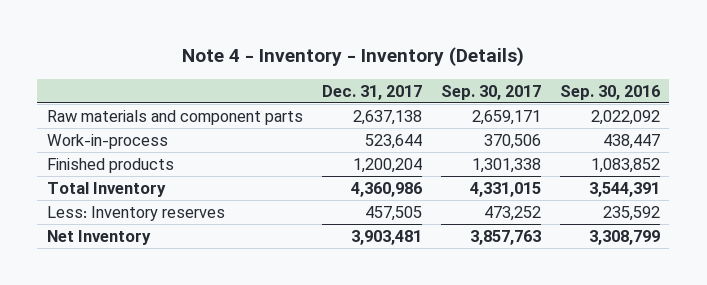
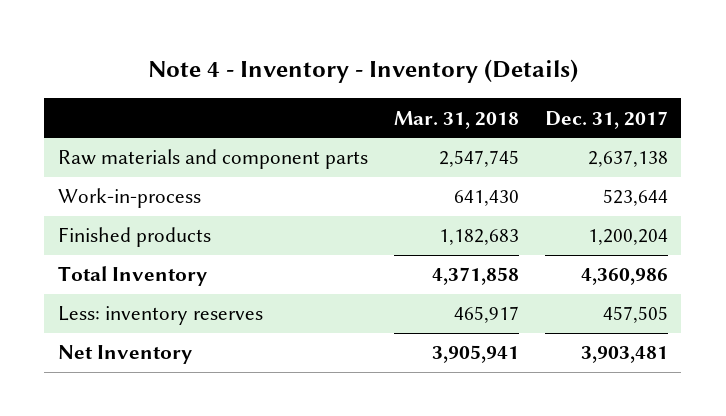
[440,84,541,100] Sep. 30, 2017 -> none
[559,84,660,100] Sep. 30, 2016 -> none
none -> [393,110,519,129] Mar. 31, 2018
[46,205,225,221] Less: Inventory reserves -> [57,306,263,326] Less: inventory reserves

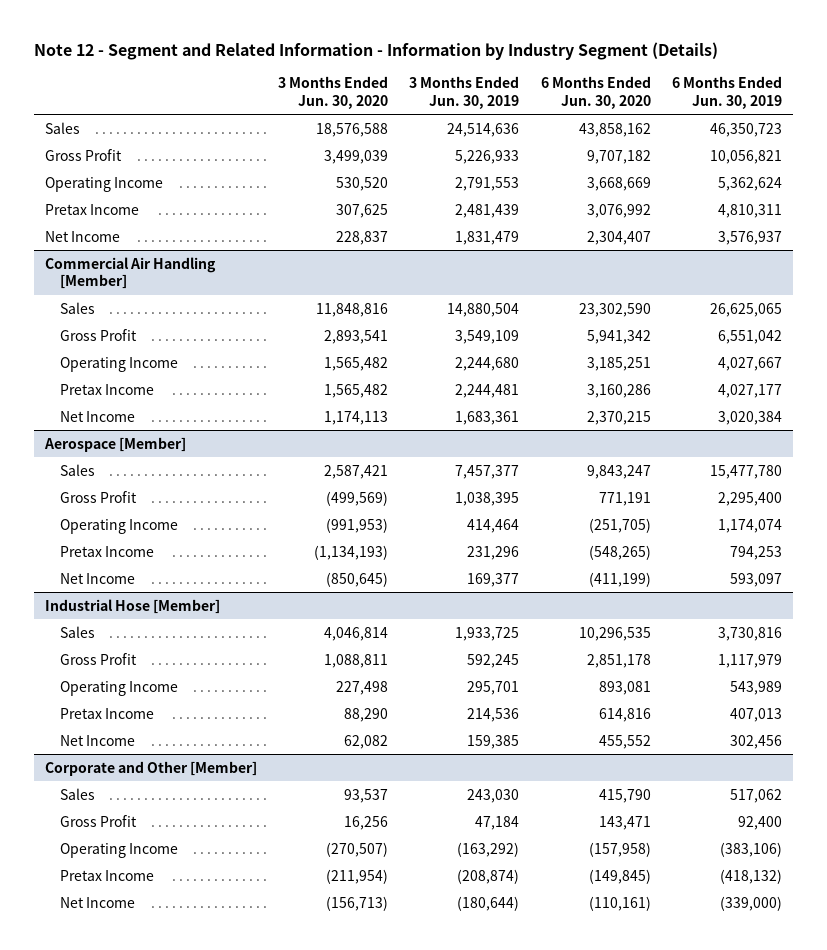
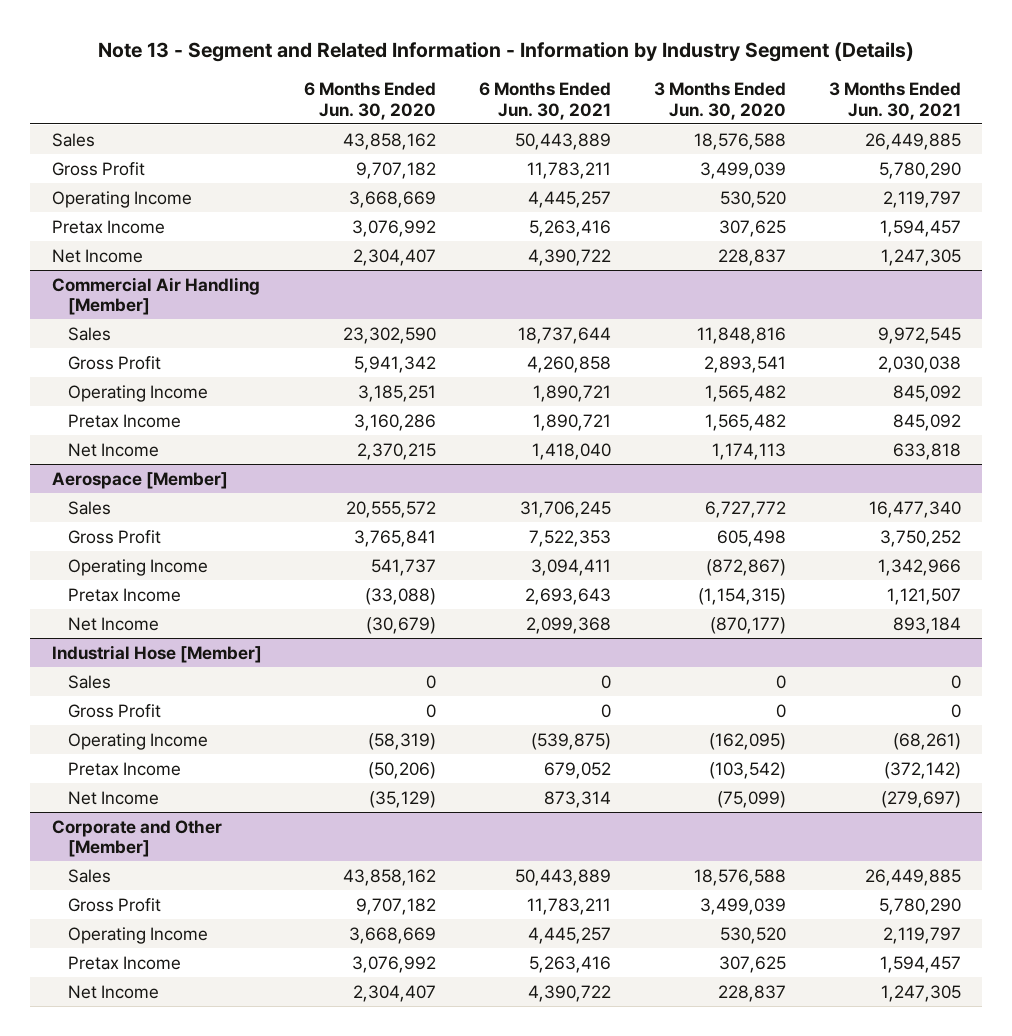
[34,41,719,60] Note 12 - Segment and Related Information - Information by Industry Segment (Details) -> [98,42,915,63] Note 13 - Segment and Related Information - Information by Industry Segment (Details)
[409,75,520,109] 3 Months Ended Jun. 30, 2019 -> none
[672,75,783,109] 6 Months Ended Jun. 30, 2019 -> none
none -> [479,82,612,120] 6 Months Ended Jun. 30, 2021
none -> [828,82,961,120] 3 Months Ended Jun. 30, 2021
[324,464,389,479] 2,587,421 -> [704,500,786,518] 6,727,772
[586,464,651,479] 9,843,247 -> [346,500,437,518] 20,555,572
[326,490,389,506] (499,569) -> [716,529,786,547] 605,498
[598,491,651,506] 771,191 -> [354,529,437,547] 3,765,841
[326,517,389,533] (991,953) -> [705,558,786,576] (872,867)
[588,517,651,533] (251,705) -> [371,558,437,576] 541,737
[314,544,389,560] (1,134,193) -> [697,587,786,605] (1,154,315)
[588,544,651,560] (548,265) -> [365,587,437,605] (33,088)
[326,571,389,587] (850,645) -> [709,616,786,634] (870,177)
[588,571,651,587] (411,199) -> [366,616,437,634] (30,679)
[324,626,389,641] 4,046,814 -> [775,674,786,689] 0
[578,626,651,641] 10,296,535 -> [426,674,437,689] 0
[324,653,389,668] 1,088,811 -> [775,703,786,718] 0
[586,653,651,668] 2,851,178 -> [426,703,437,718] 0
[336,680,389,695] 227,498 -> [708,732,786,750] (162,095)
[598,680,651,695] 893,081 -> [368,732,437,750] (58,319)
[344,707,389,722] 88,290 -> [708,761,786,779] (103,542)
[598,707,651,722] 614,816 -> [368,761,437,779] (50,206)
[344,734,389,749] 62,082 -> [716,790,786,808] (75,099)
[598,734,651,749] 455,552 -> [369,790,437,808] (35,129)
[344,788,389,803] 93,537 -> [693,868,786,886] 18,576,588
[598,788,651,803] 415,790 -> [343,868,437,886] 43,858,162
[344,815,389,830] 16,256 -> [699,897,786,915] 3,499,039
[598,815,651,830] 143,471 -> [356,897,437,915] 9,707,182
[326,841,389,857] (270,507) -> [719,926,786,944] 530,520
[588,841,651,857] (157,958) -> [349,926,437,944] 3,668,669
[326,868,389,884] (211,954) -> [718,955,786,973] 307,625
[588,868,651,884] (149,845) -> [352,955,437,973] 3,076,992
[326,895,389,911] (156,713) -> [717,984,786,1002] 228,837
[588,895,651,911] (110,161) -> [353,984,437,1002] 2,304,407

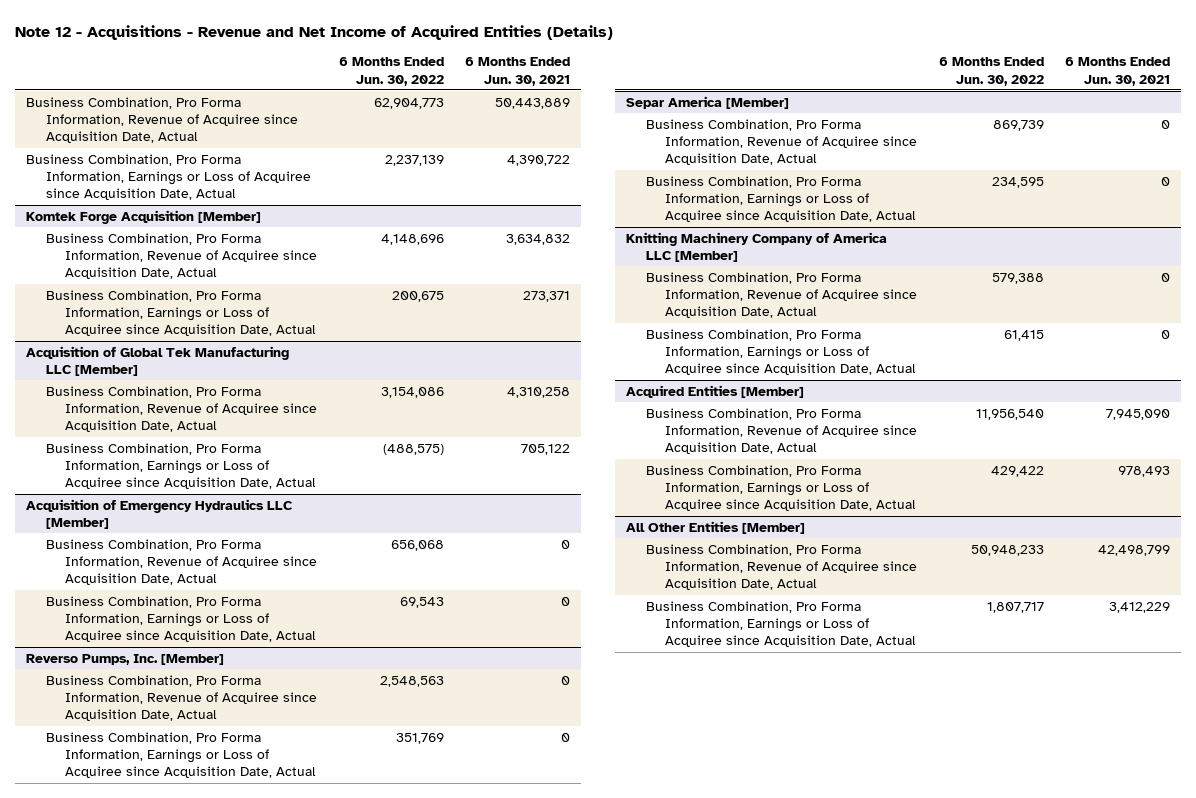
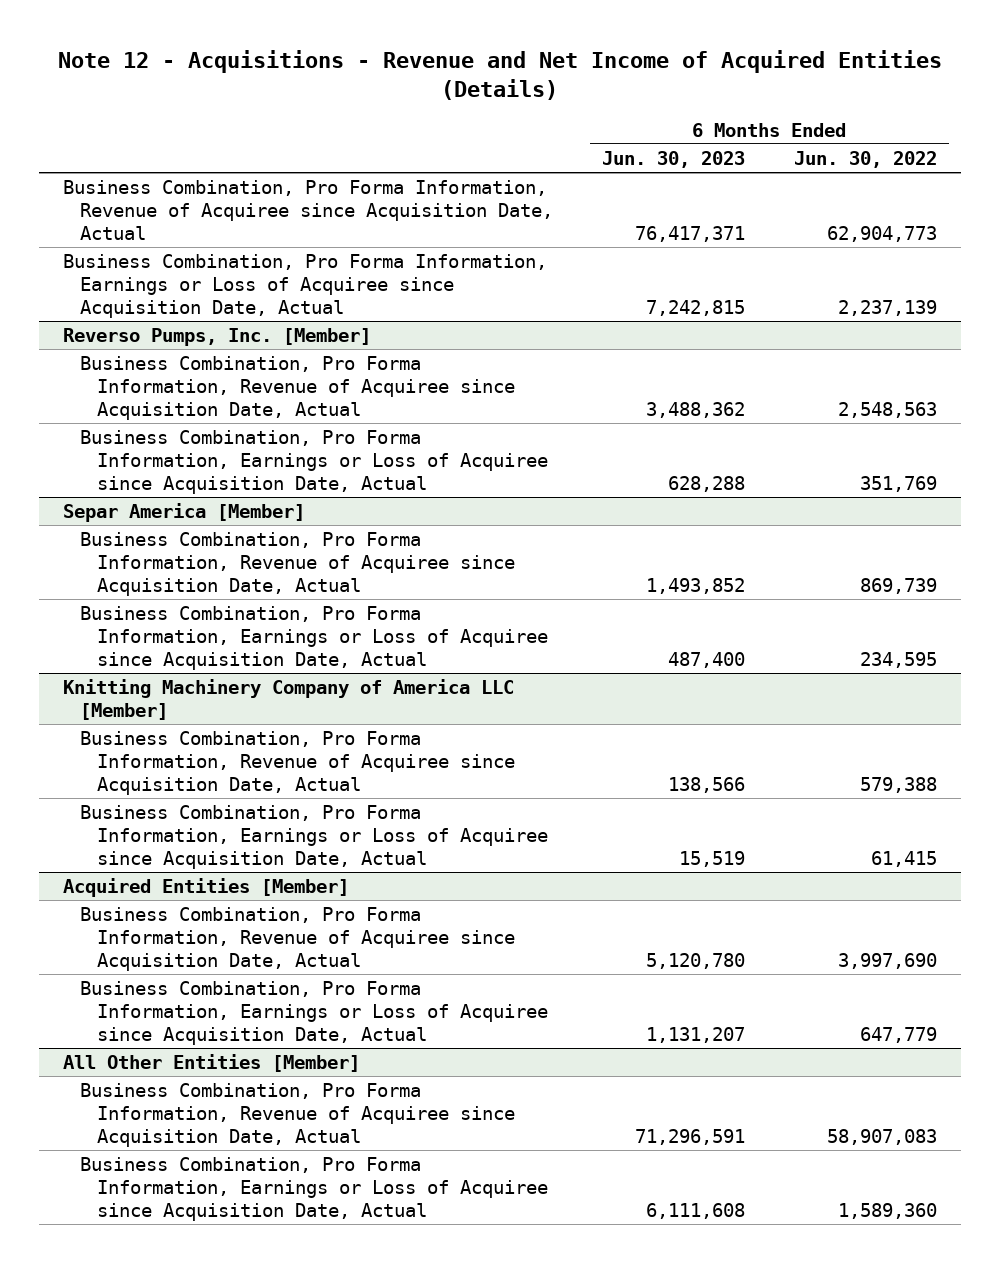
[465,57,571,86] 6 Months Ended Jun. 30, 2021 -> none
none -> [602,150,746,168] Jun. 30, 2023
[26,209,262,224] Komtek Forge Acquisition [Member] -> none
[45,232,318,280] Business Combination, Pro Forma Information, Revenue of Acquiree since Acquisition Date, Actual -> none
[45,289,317,337] Business Combination, Pro Forma Information, Earnings or Loss of Acquiree since Acquisition Date, Actual -> none
[26,345,290,377] Acquisition of Global Tek Manufacturing LLC [Member] -> none
[45,385,318,433] Business Combination, Pro Forma Information, Revenue of Acquiree since Acquisition Date, Actual -> none
[45,442,317,490] Business Combination, Pro Forma Information, Earnings or Loss of Acquiree since Acquisition Date, Actual -> none
[26,498,294,530] Acquisition of Emergency Hydraulics LLC [Member] -> none
[45,538,318,586] Business Combination, Pro Forma Information, Revenue of Acquiree since Acquisition Date, Actual -> none
[45,595,317,643] Business Combination, Pro Forma Information, Earnings or Loss of Acquiree since Acquisition Date, Actual -> none
[975,408,1044,420] 11,956,540 -> [837,952,937,969] 3,997,690
[990,465,1044,477] 429,422 -> [859,1026,937,1043] 647,779
[970,544,1044,556] 50,948,233 -> [826,1128,937,1145] 58,907,083
[986,601,1044,613] 1,807,717 -> [837,1202,937,1219] 1,589,360

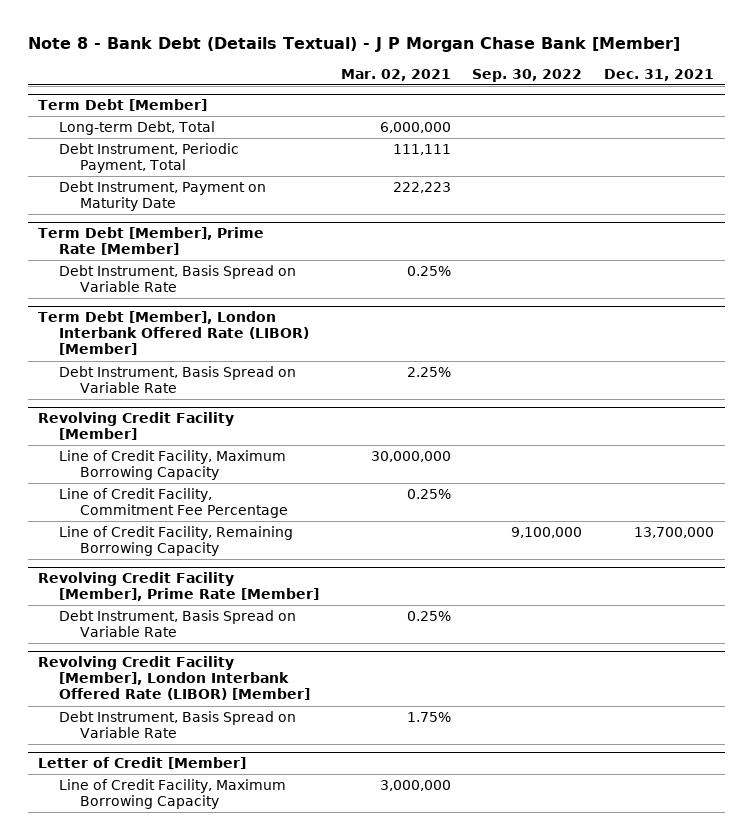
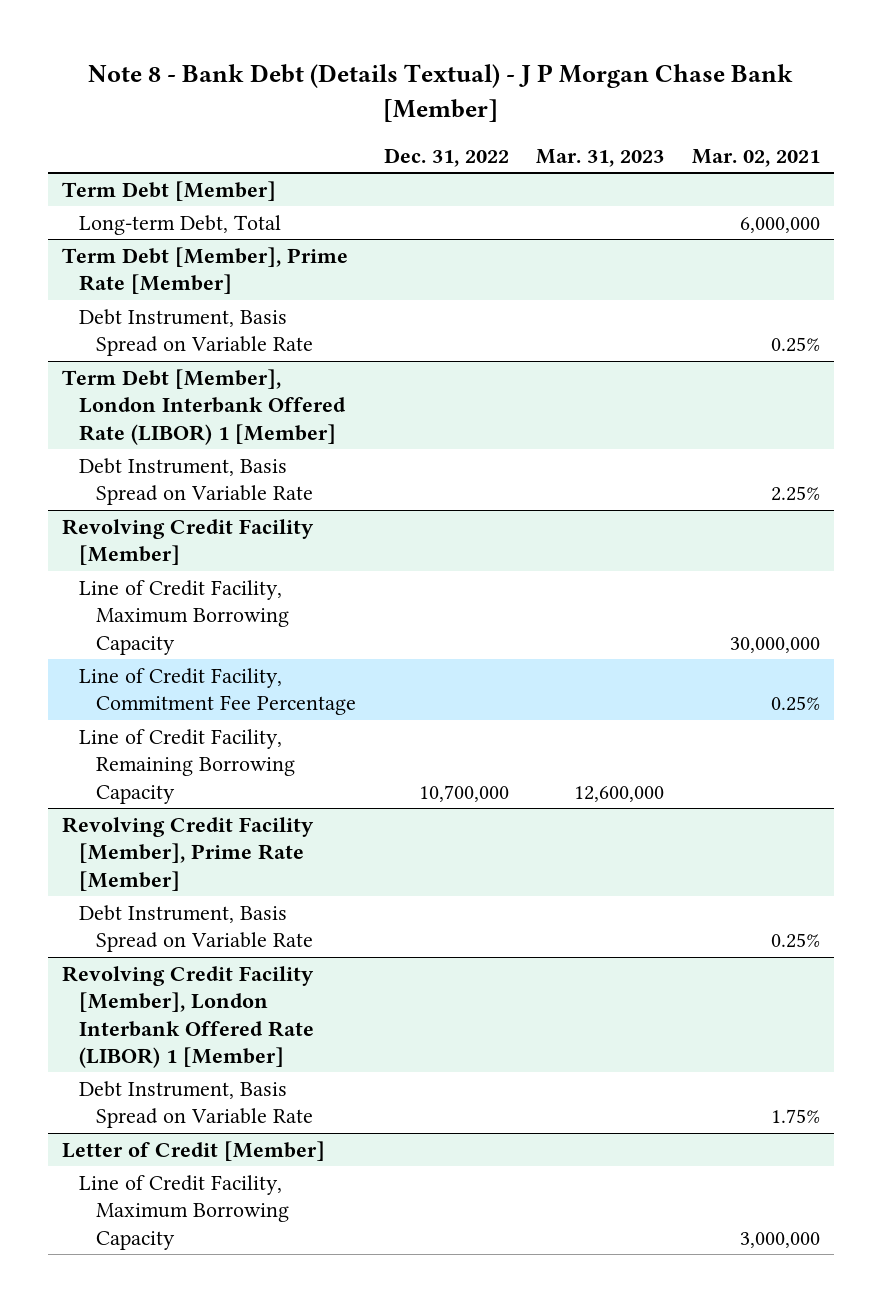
[472,68,583,82] Sep. 30, 2022 -> none
[603,68,714,81] Dec. 31, 2021 -> none
none -> [383,147,509,167] Dec. 31, 2022
none -> [536,148,665,167] Mar. 31, 2023
[59,143,240,174] Debt Instrument, Periodic Payment, Total -> none
[59,181,267,212] Debt Instrument, Payment on Maturity Date -> none
[38,311,310,356] Term Debt [Member], London Interbank Offered Rate (LIBOR) [Member] -> [61,368,346,445] Term Debt [Member], London Interbank Offered Rate (LIBOR) 1 [Member]
[38,656,311,701] Revolving Credit Facility [Member], London Interbank Offered Rate (LIBOR) [Member] -> [61,965,314,1068] Revolving Credit Facility [Member], London Interbank Offered Rate (LIBOR) 1 [Member]

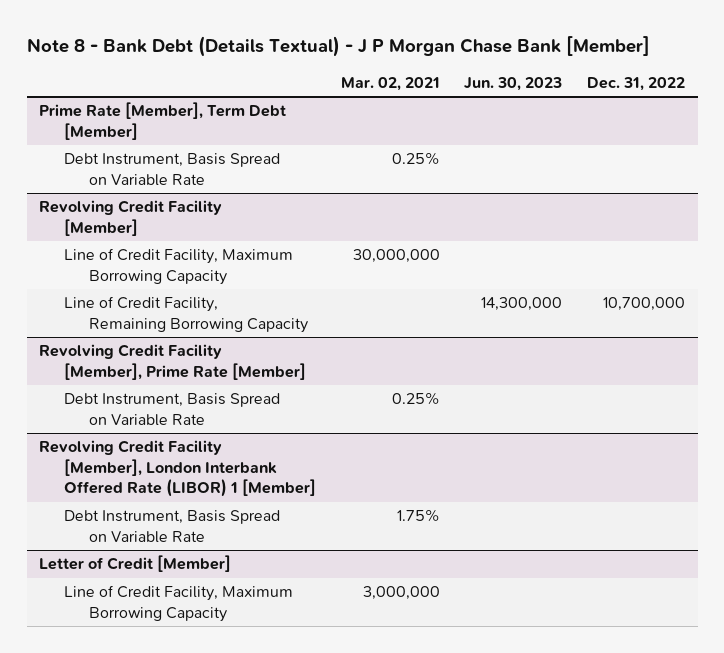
[536,148,665,167] Mar. 31, 2023 -> none
none -> [464,76,563,91] Jun. 30, 2023
[61,180,276,201] Term Debt [Member] -> none
[78,214,281,235] Long-term Debt, Total -> none
[61,246,348,295] Term Debt [Member], Prime Rate [Member] -> [39,102,287,140] Prime Rate [Member], Term Debt [Member]
[61,368,346,445] Term Debt [Member], London Interbank Offered Rate (LIBOR) 1 [Member] -> none
[78,457,314,506] Debt Instrument, Basis Spread on Variable Rate -> none
[78,667,357,716] Line of Credit Facility, Commitment Fee Percentage -> none

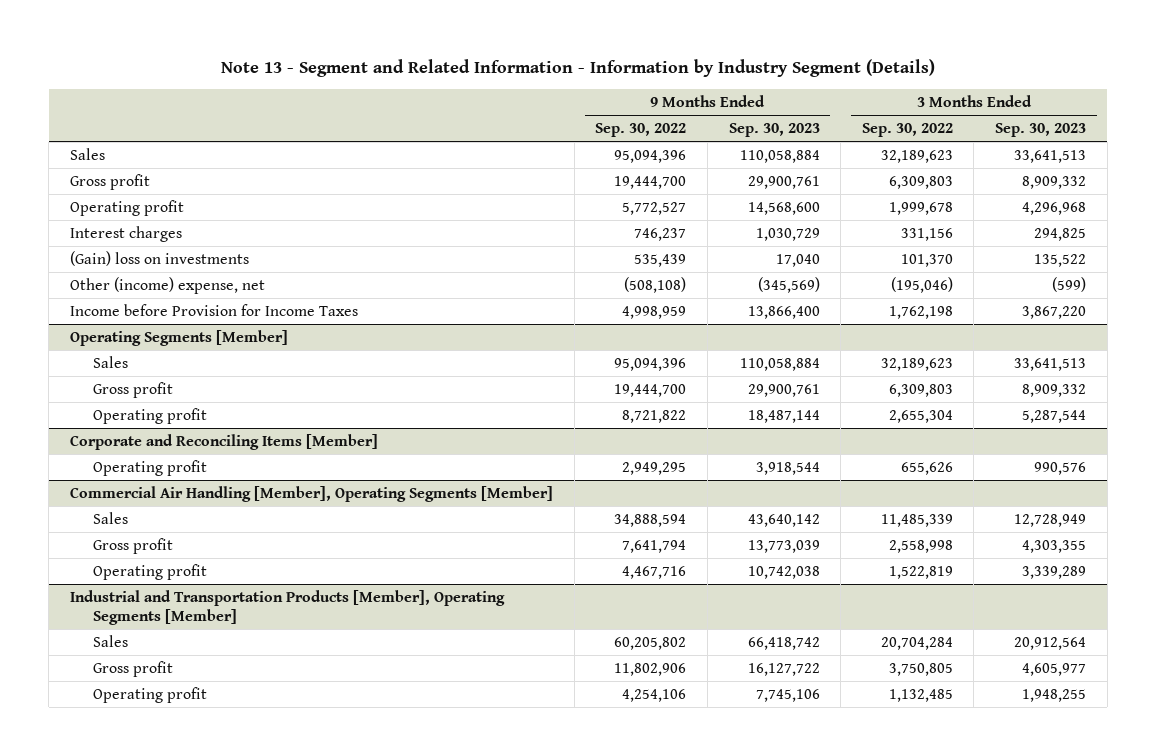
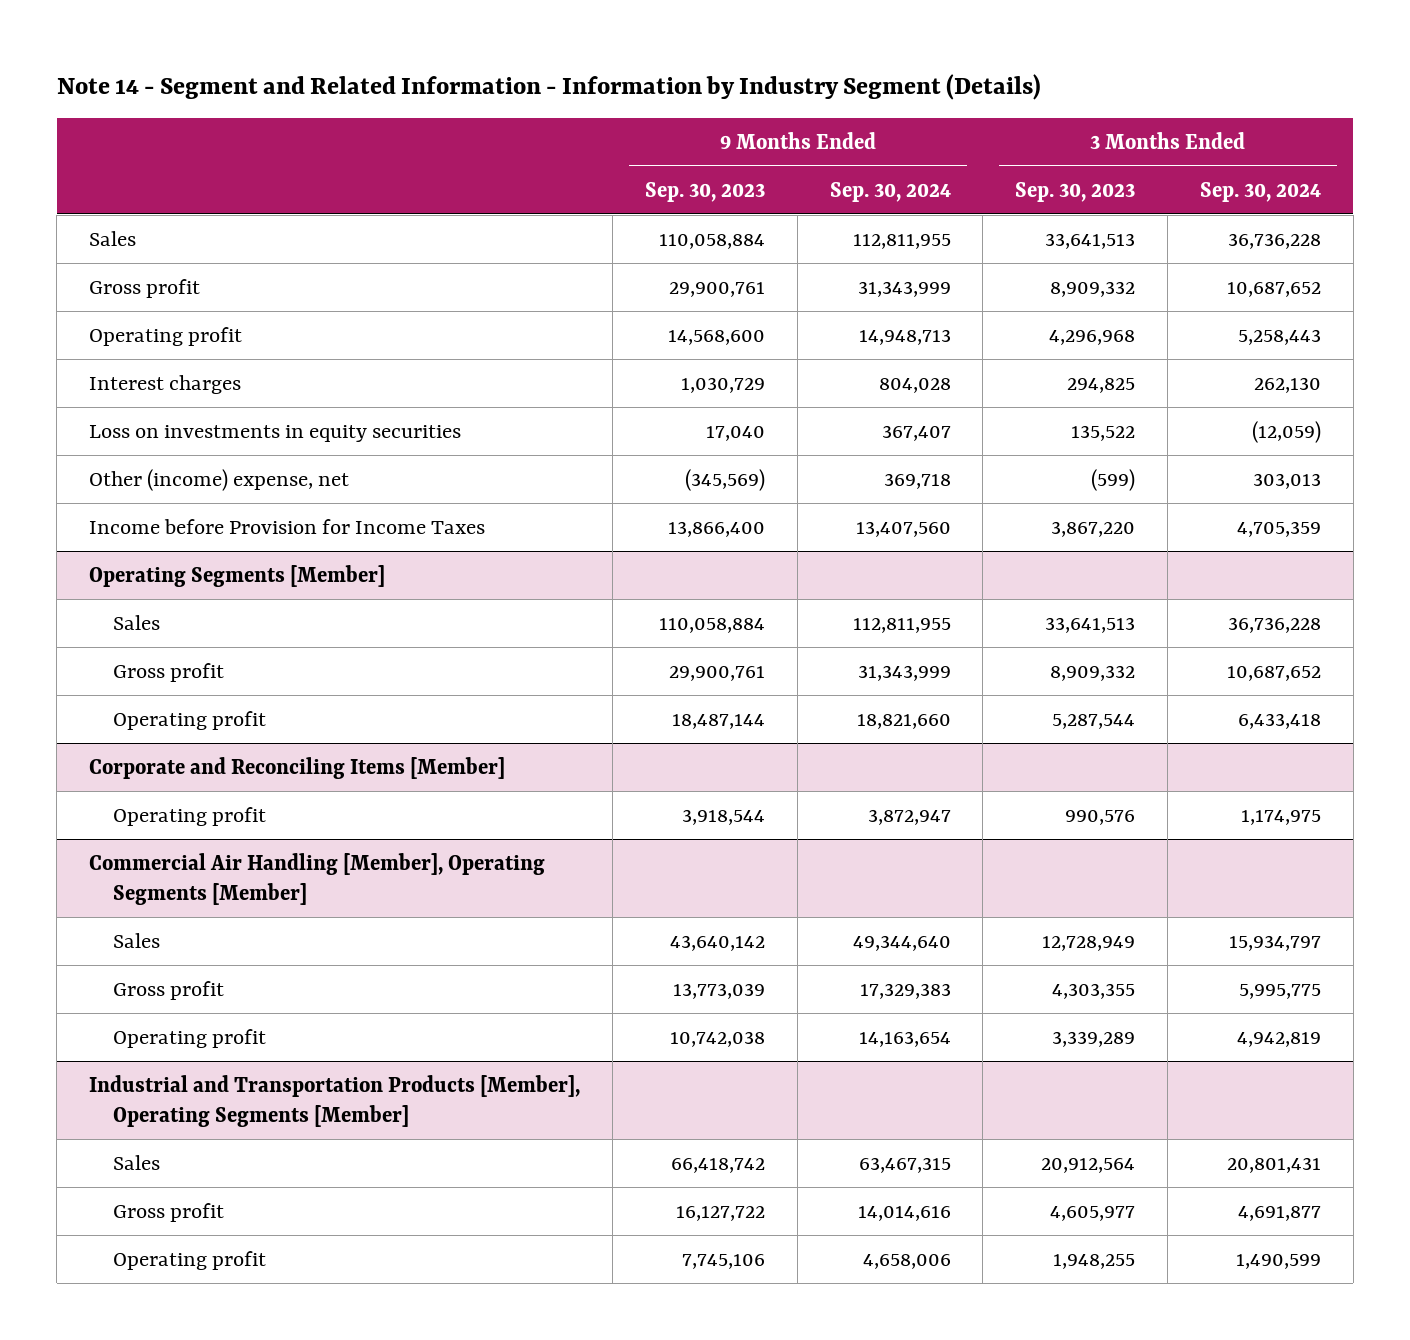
[221,59,936,78] Note 13 - Segment and Related Information - Information by Industry Segment (Details) -> [56,74,1041,101] Note 14 - Segment and Related Information - Information by Industry Segment (Details)
[595,123,687,138] Sep. 30, 2022 -> none
[861,123,953,138] Sep. 30, 2022 -> none
none -> [829,181,951,202] Sep. 30, 2024
none -> [1200,181,1322,202] Sep. 30, 2024
[70,250,250,266] (Gain) loss on investments -> [89,424,462,442] Loss on investments in equity securities

